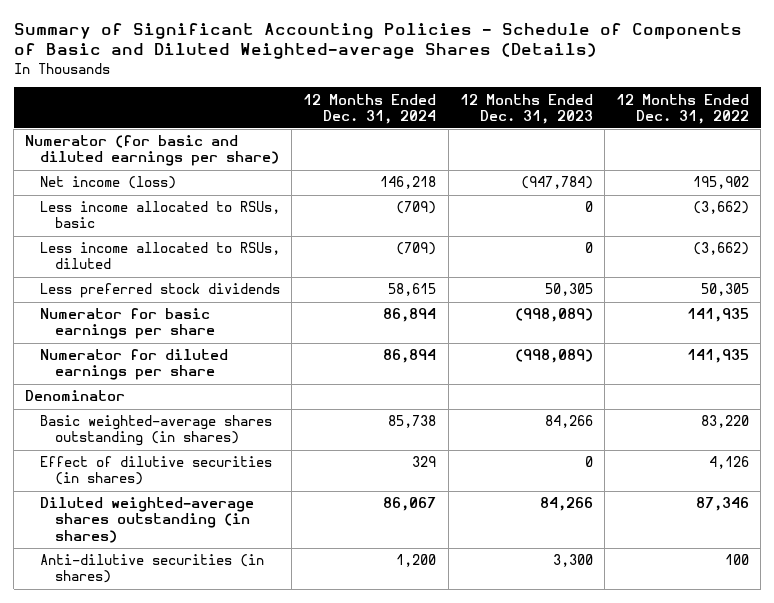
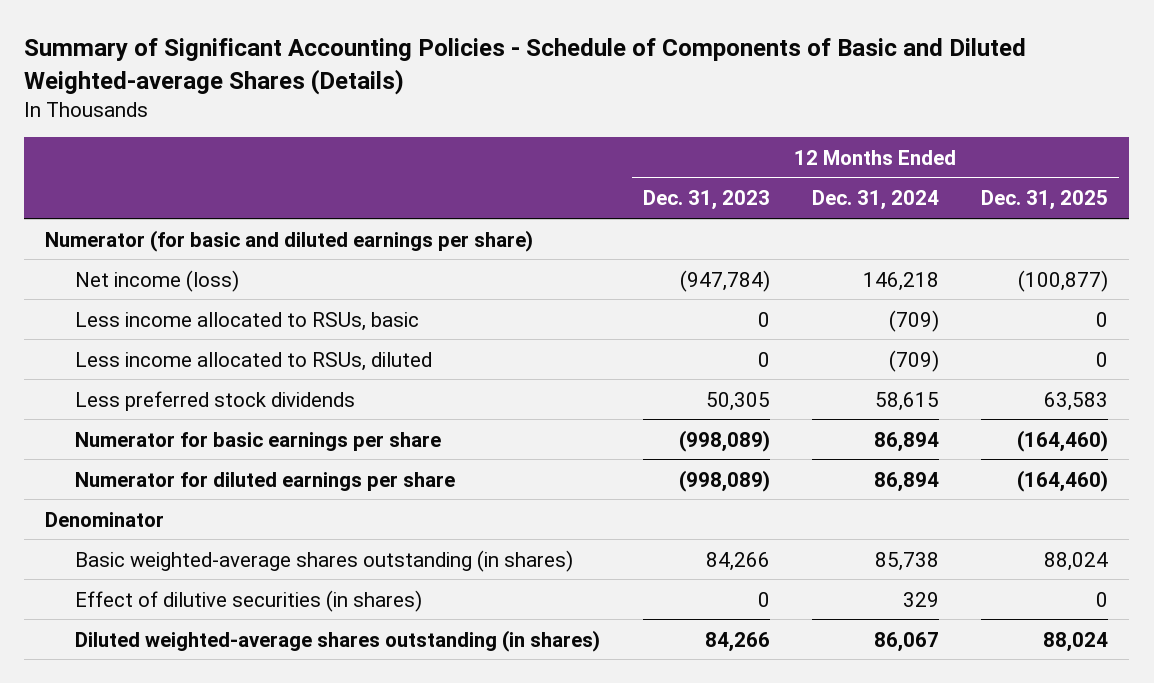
[616,93,750,124] 12 Months Ended Dec. 31, 2022 -> none
none -> [981,190,1109,211] Dec. 31, 2025
[40,554,265,584] Anti-dilutive securities (in shares) -> none

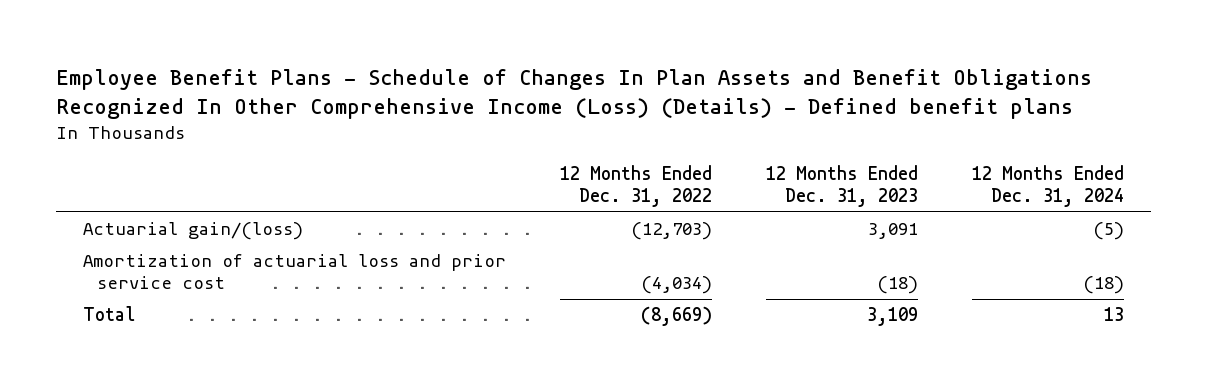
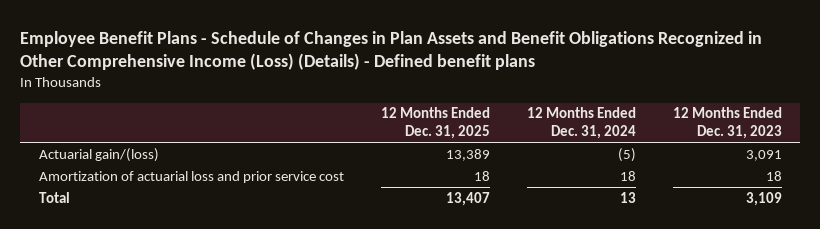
[56,69,1093,120] Employee Benefit Plans - Schedule of Changes In Plan Assets and Benefit Obligations Recognized In Other Comprehensive Income (Loss) (Details) - Defined benefit plans -> [20,30,763,71] Employee Benefit Plans - Schedule of Changes in Plan Assets and Benefit Obligations Recognized in Other Comprehensive Income (Loss) (Details) - Defined benefit plans
[559,165,712,208] 12 Months Ended Dec. 31, 2022 -> none
none -> [380,107,490,140] 12 Months Ended Dec. 31, 2025
[876,276,918,295] (18) -> [765,170,782,181] 18
[1082,276,1124,295] (18) -> [619,170,636,181] 18

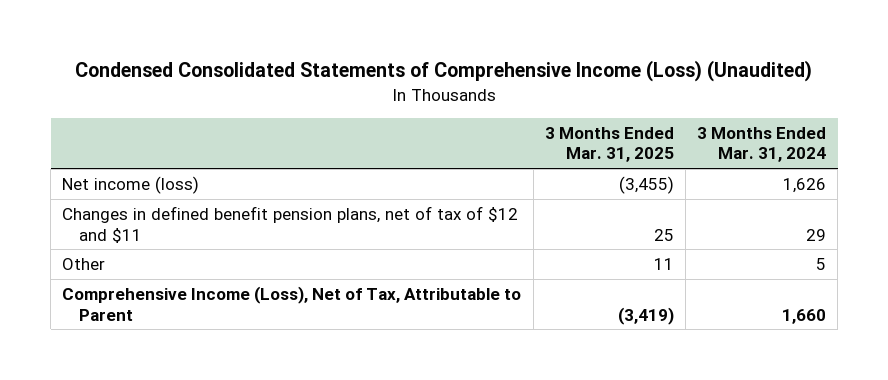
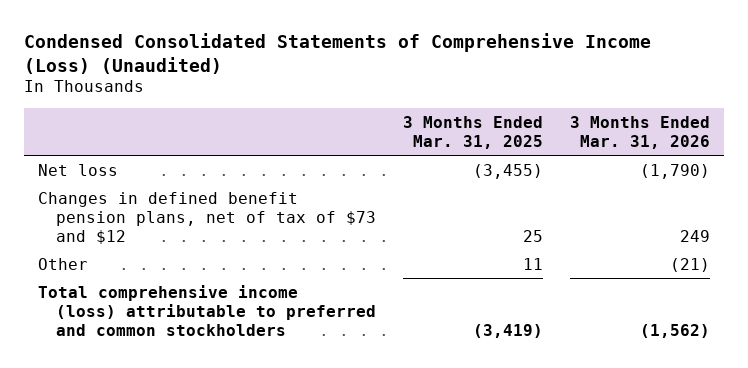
[696,126,826,163] 3 Months Ended Mar. 31, 2024 -> none
none -> [570,115,711,149] 3 Months Ended Mar. 31, 2026
[62,175,200,194] Net income (loss) -> [37,163,118,176] Net loss
[62,205,519,243] Changes in defined benefit pension plans, net of tax of $12 and $11 -> [37,191,376,244] Changes in defined benefit pension plans, net of tax of $73 and $12
[62,285,522,321] Comprehensive Income (Loss), Net of Tax, Attributable to Parent -> [37,284,376,336] Total comprehensive income (loss) attributable to preferred and common stockholders

